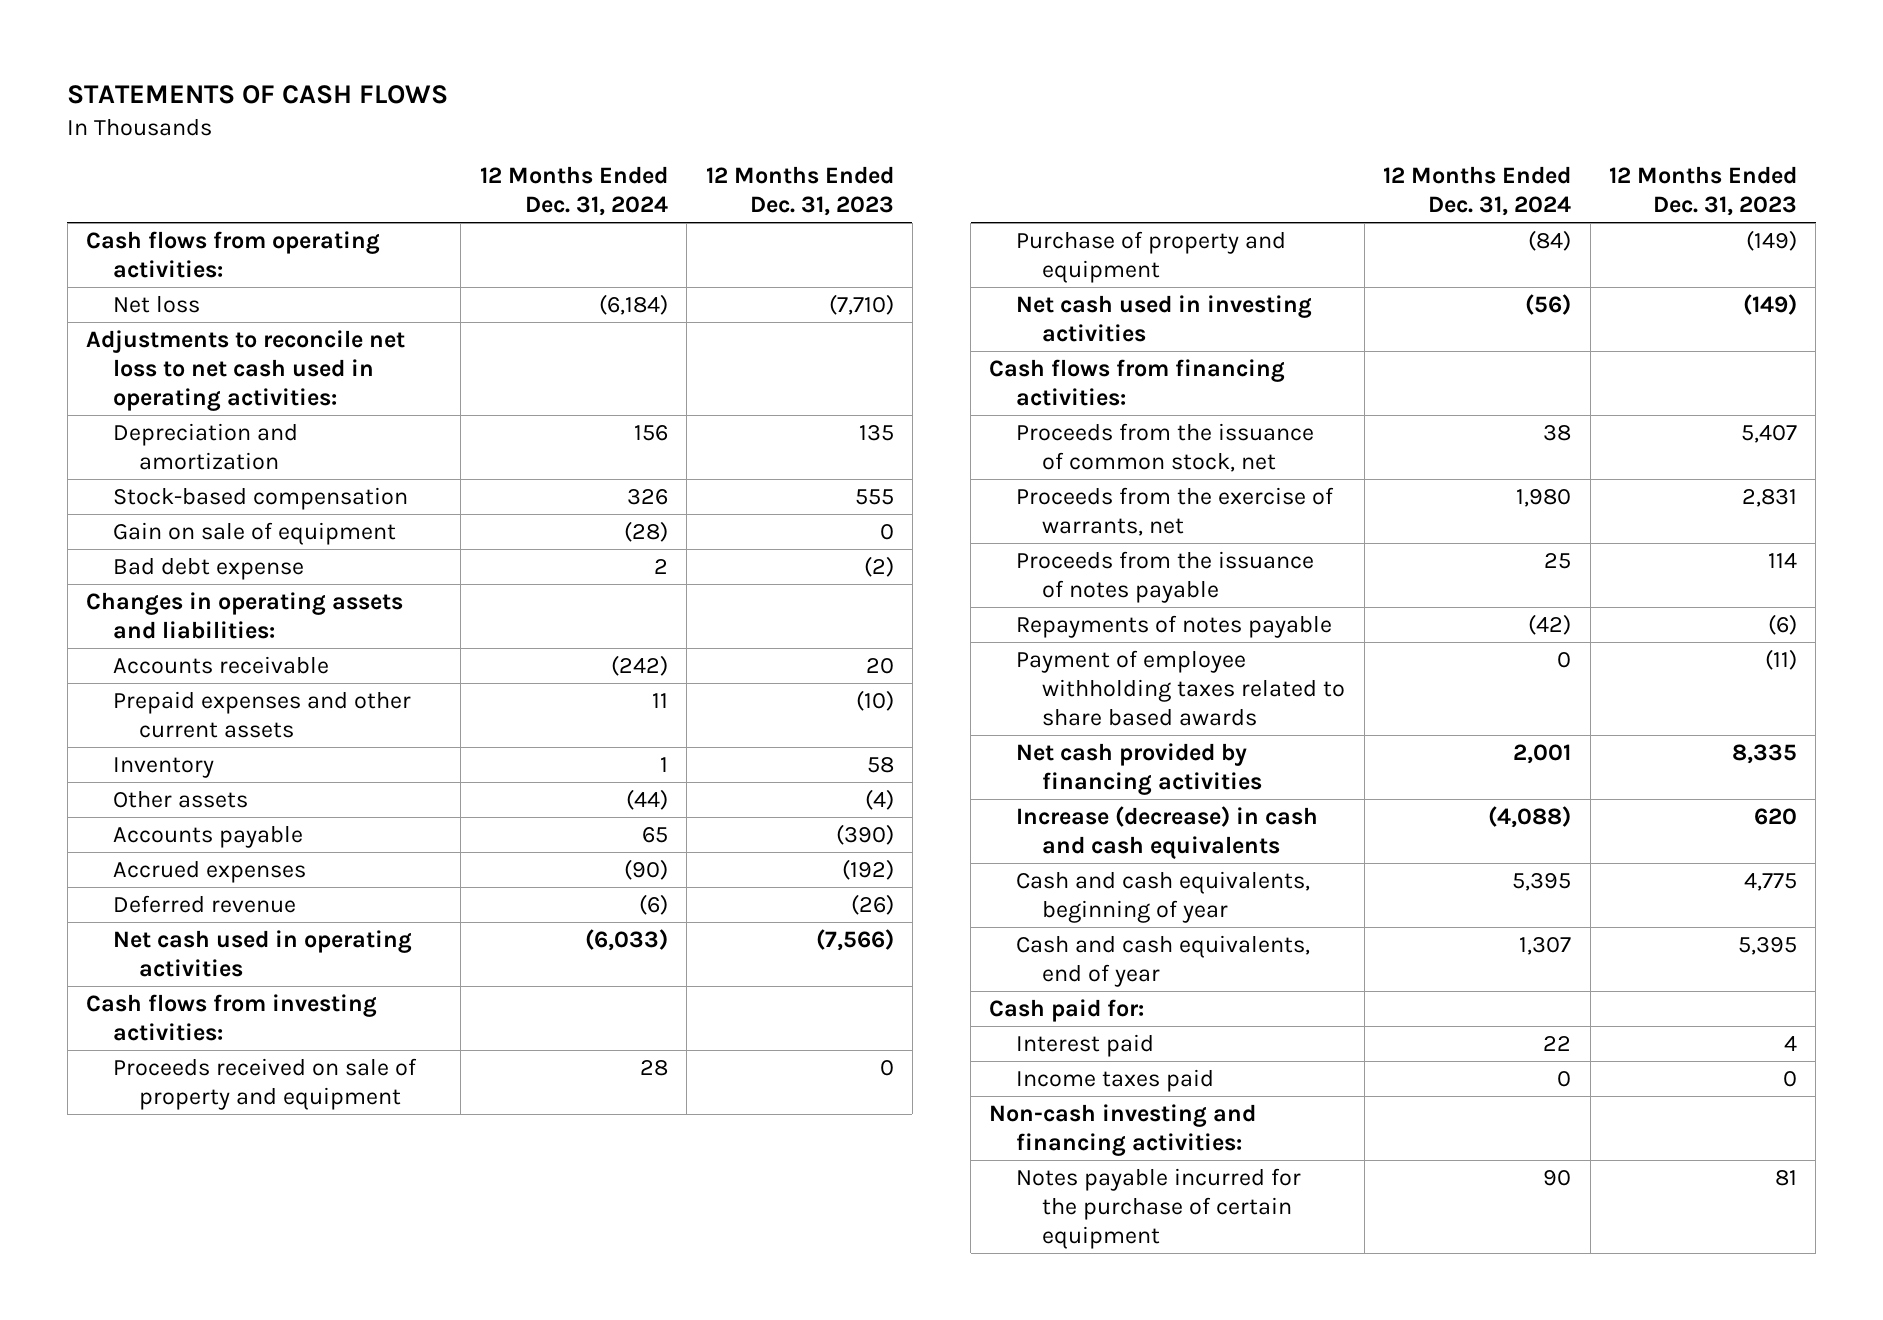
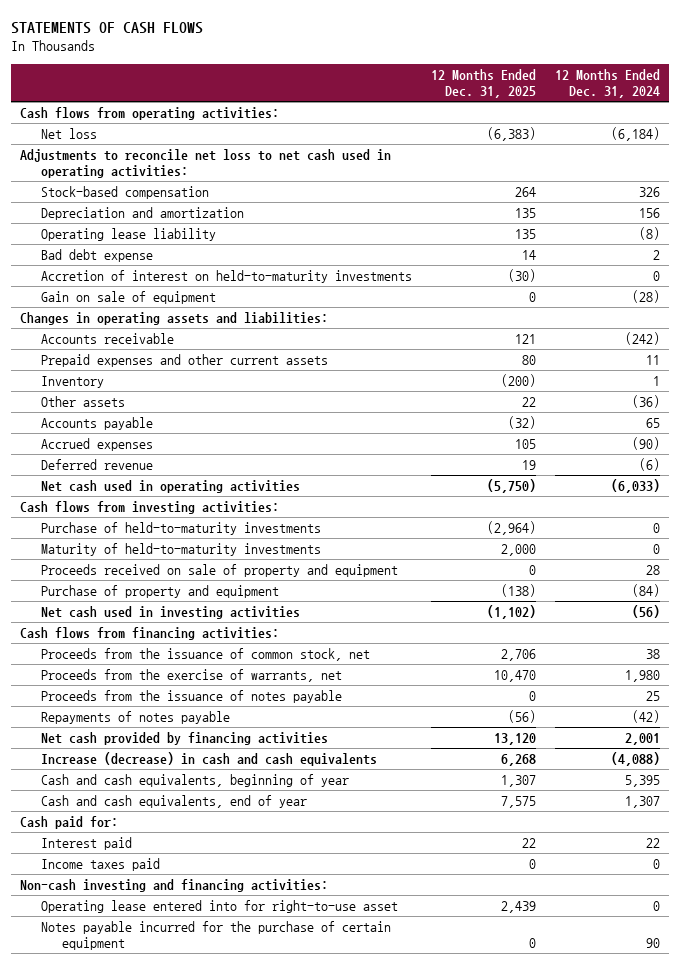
[705,166,894,217] 12 Months Ended Dec. 31, 2023 -> none
none -> [431,68,537,98] 12 Months Ended Dec. 31, 2025
[112,423,298,470] Depreciation and amortization -> [41,206,245,220] Depreciation and amortization
none -> [41,227,217,241] Operating lease liability
none -> [41,269,413,283] Accretion of interest on held-to-maturity investments
[112,522,396,546] Gain on sale of equipment -> [41,290,217,304] Gain on sale of equipment
[625,789,668,811] (44) -> [631,394,660,408] (36)
none -> [41,521,322,535] Purchase of held-to-maturity investments
none -> [41,542,322,556] Maturity of held-to-maturity investments
[1015,650,1346,726] Payment of employee withholding taxes related to share based awards -> none
none -> [41,899,399,913] Operating lease entered into for right-to-use asset

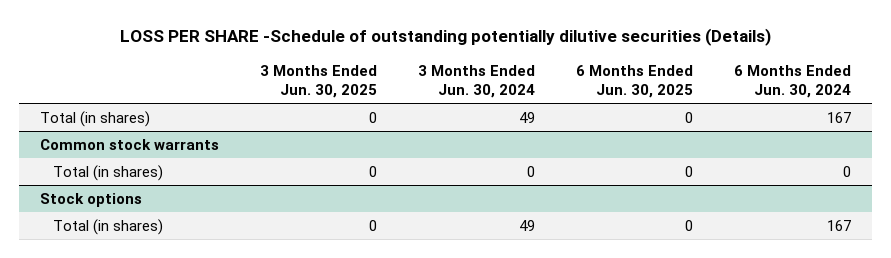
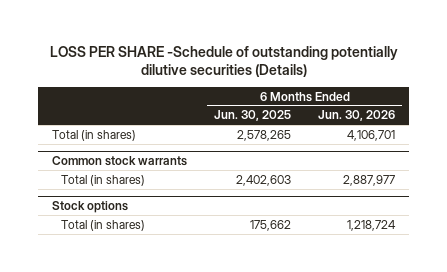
[260,64,378,99] 3 Months Ended Jun. 30, 2025 -> none
[418,64,536,99] 3 Months Ended Jun. 30, 2024 -> none
[734,64,852,99] 6 Months Ended Jun. 30, 2024 -> none
none -> [318,110,396,122] Jun. 30, 2026
[685,111,694,123] 0 -> [237,129,292,141] 2,578,265
[685,165,694,177] 0 -> [236,174,292,186] 2,402,603
[685,219,694,231] 0 -> [250,219,292,231] 175,662

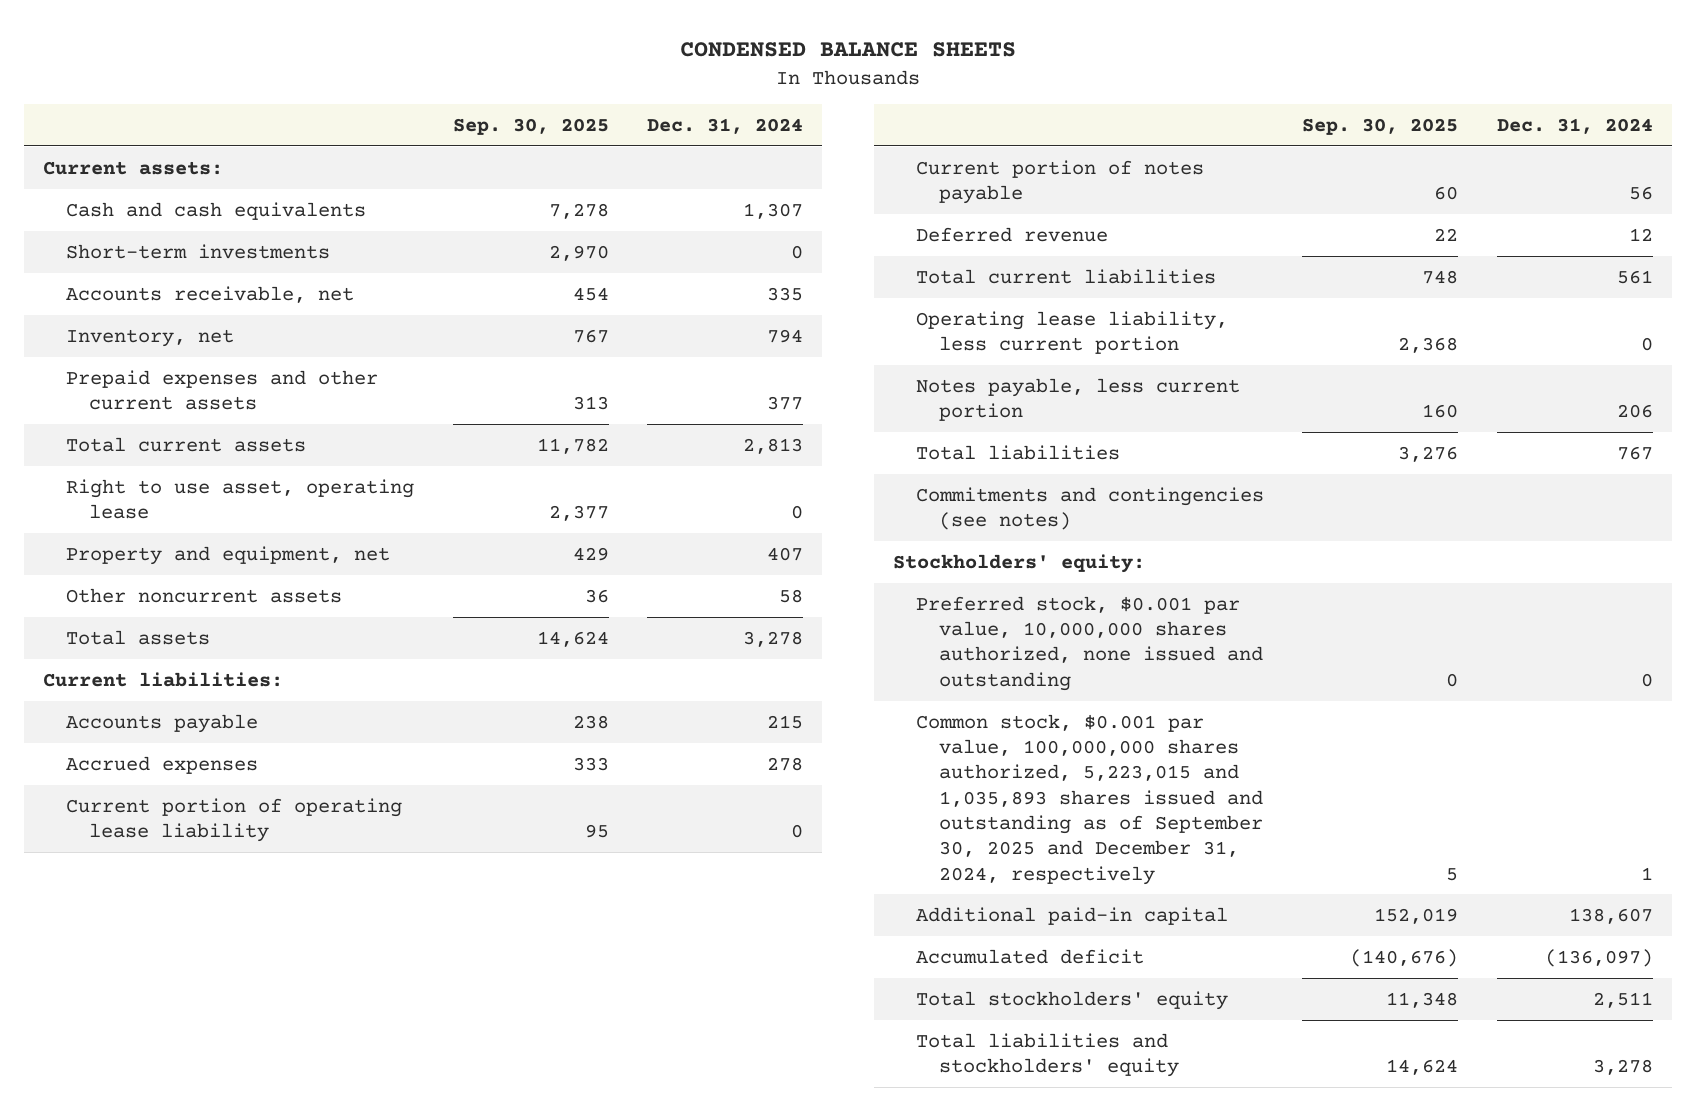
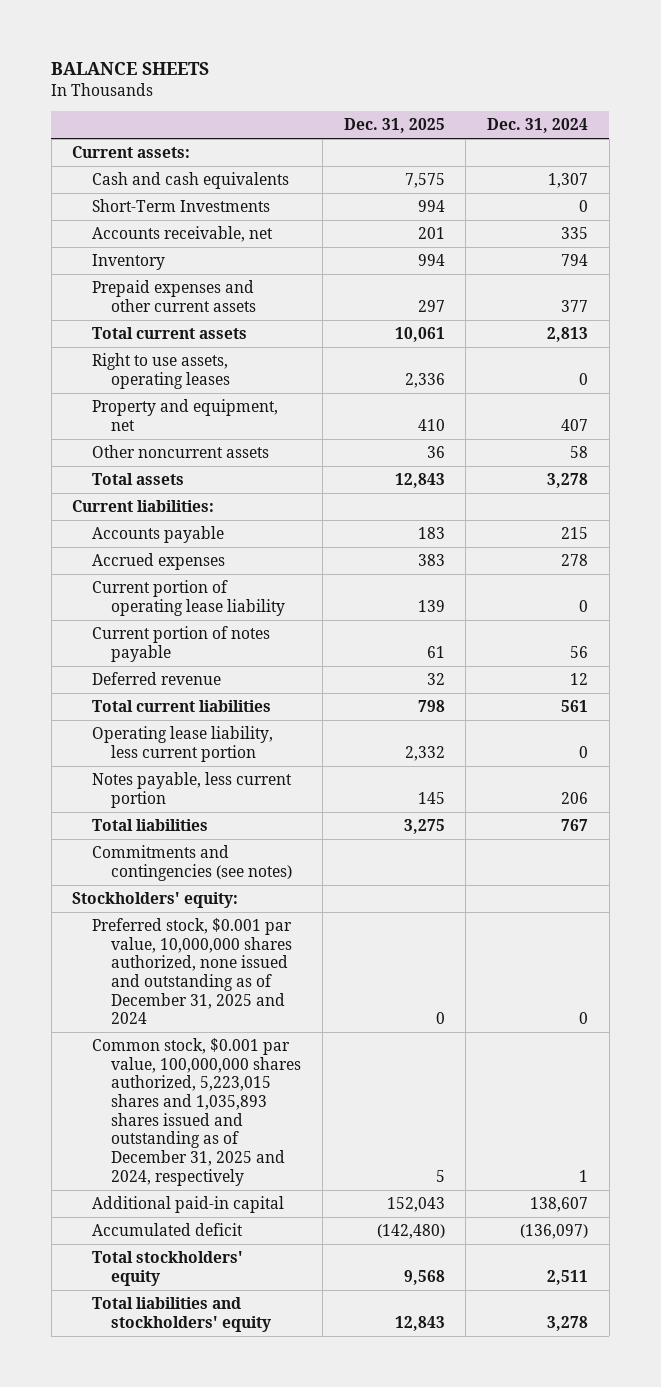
[680,41,1017,57] CONDENSED BALANCE SHEETS -> [51,61,210,75] BALANCE SHEETS
[452,117,609,135] Sep. 30, 2025 -> none
none -> [343,117,445,133] Dec. 31, 2025
[66,243,331,259] Short-term investments -> [91,199,270,213] Short-Term Investments
[66,328,235,347] Inventory, net -> [91,254,165,271] Inventory
[66,478,415,520] Right to use asset, operating lease -> [91,353,230,389] Right to use assets, operating leases
[915,595,1263,691] Preferred stock, $0.001 par value, 10,000,000 shares authorized, none issued and outstanding -> [91,918,292,1025] Preferred stock, $0.001 par value, 10,000,000 shares authorized, none issued and outstanding as of December 31, 2025 and 2024
[915,713,1263,885] Common stock, $0.001 par value, 100,000,000 shares authorized, 5,223,015 and 1,035,893 shares issued and outstanding as of September 30, 2025 and December 31, 2024, respectively -> [91,1038,301,1186] Common stock, $0.001 par value, 100,000,000 shares authorized, 5,223,015 shares and 1,035,893 shares issued and outstanding as of December 31, 2025 and 2024, respectively

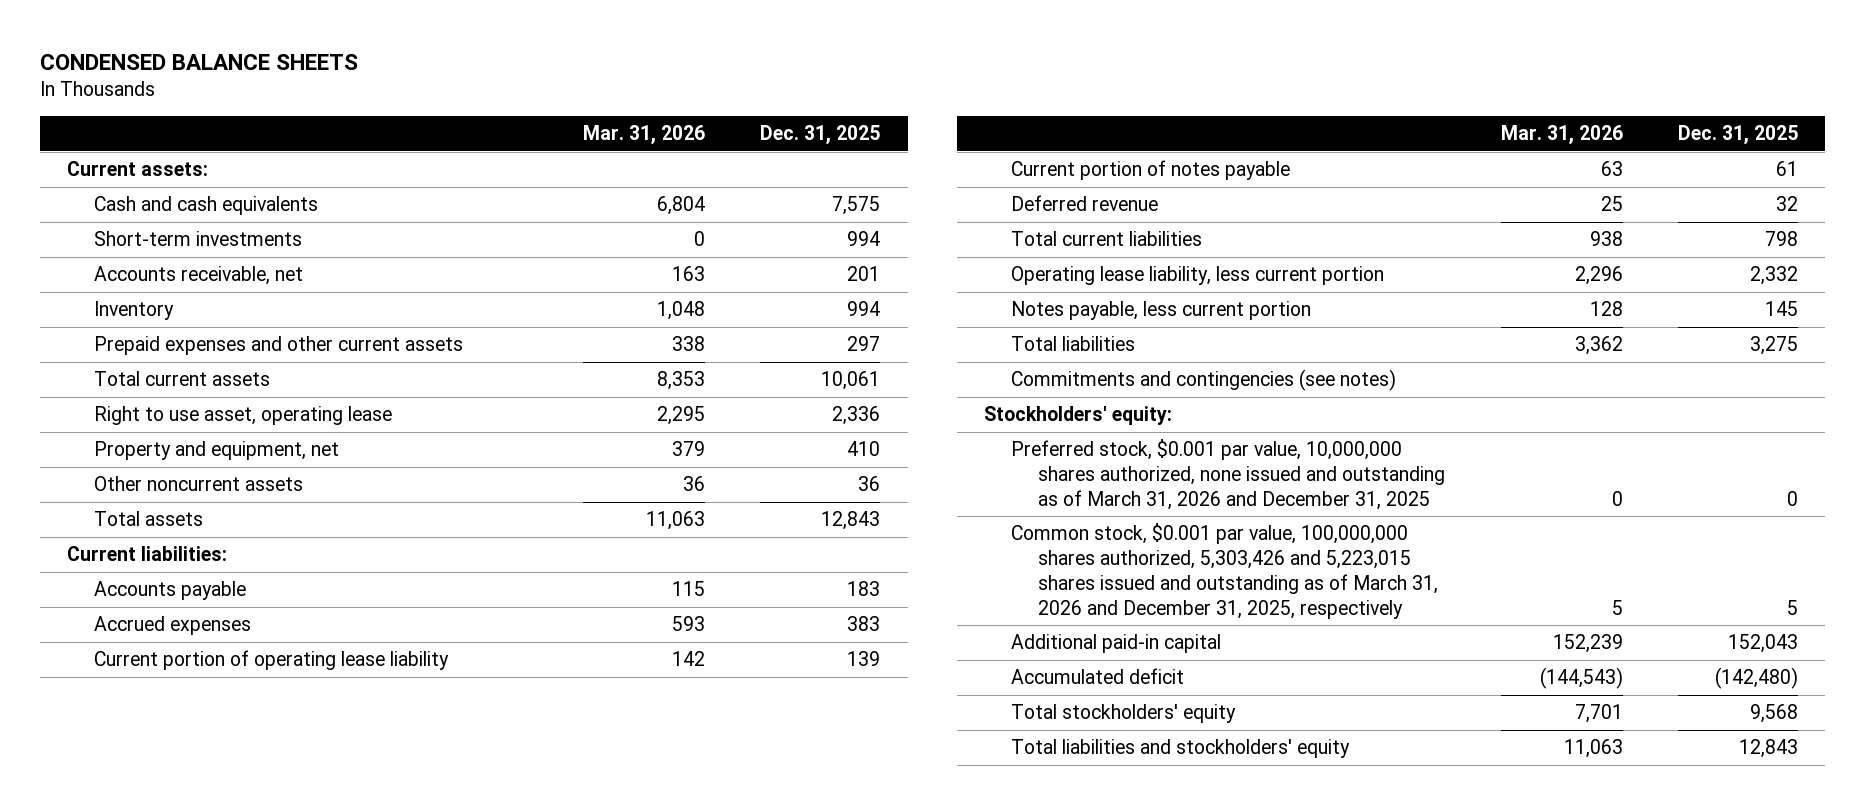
[51,61,210,75] BALANCE SHEETS -> [39,53,358,70] CONDENSED BALANCE SHEETS
[487,117,589,133] Dec. 31, 2024 -> none
none -> [583,125,706,146] Mar. 31, 2026
[91,199,270,213] Short-Term Investments -> [94,231,303,247] Short-term investments
[91,353,230,389] Right to use assets, operating leases -> [94,406,393,426] Right to use asset, operating lease
[91,918,292,1025] Preferred stock, $0.001 par value, 10,000,000 shares authorized, none issued and outstanding as of December 31, 2025 and 2024 -> [1011,439,1446,510] Preferred stock, $0.001 par value, 10,000,000 shares authorized, none issued and outstanding as of March 31, 2026 and December 31, 2025
[91,1038,301,1186] Common stock, $0.001 par value, 100,000,000 shares authorized, 5,223,015 shares and 1,035,893 shares issued and outstanding as of December 31, 2025 and 2024, respectively -> [1011,523,1439,619] Common stock, $0.001 par value, 100,000,000 shares authorized, 5,303,426 and 5,223,015 shares issued and outstanding as of March 31, 2026 and December 31, 2025, respectively

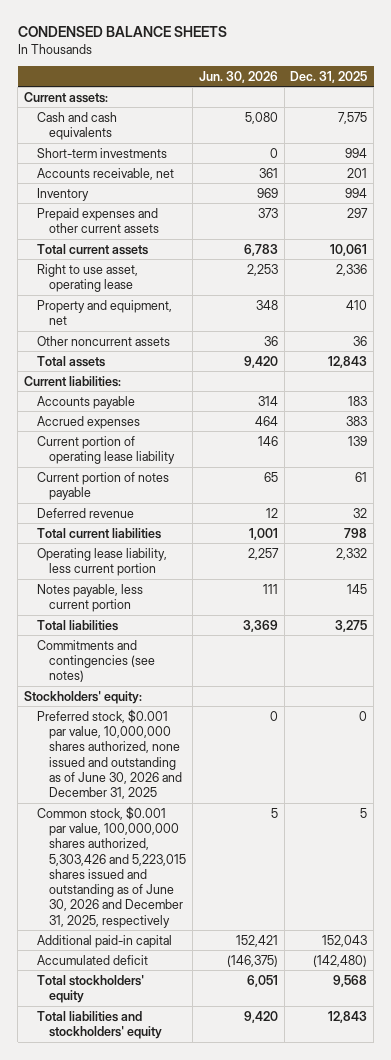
[583,125,706,146] Mar. 31, 2026 -> none
none -> [198,70,278,83] Jun. 30, 2026
[1011,439,1446,510] Preferred stock, $0.001 par value, 10,000,000 shares authorized, none issued and outstanding as of March 31, 2026 and December 31, 2025 -> [36,708,183,800] Preferred stock, $0.001 par value, 10,000,000 shares authorized, none issued and outstanding as of June 30, 2026 and December 31, 2025
[1011,523,1439,619] Common stock, $0.001 par value, 100,000,000 shares authorized, 5,303,426 and 5,223,015 shares issued and outstanding as of March 31, 2026 and December 31, 2025, respectively -> [36,805,187,928] Common stock, $0.001 par value, 100,000,000 shares authorized, 5,303,426 and 5,223,015 shares issued and outstanding as of June 30, 2026 and December 31, 2025, respectively

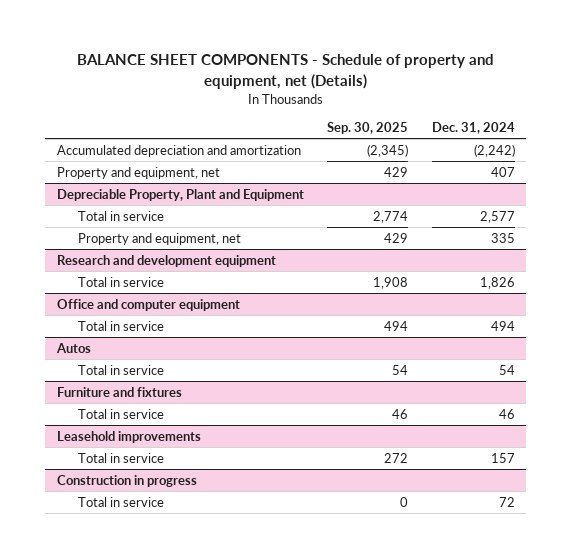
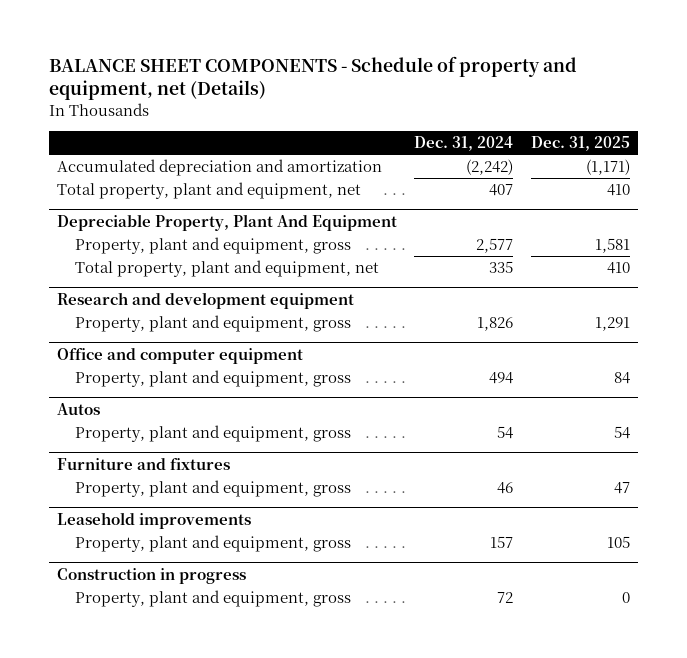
[327,122,409,135] Sep. 30, 2025 -> none
none -> [530,135,630,151] Dec. 31, 2025
[56,166,220,179] Property and equipment, net -> [57,182,362,200] Total property, plant and equipment, net
[56,188,304,201] Depreciable Property, Plant and Equipment -> [57,214,398,232] Depreciable Property, Plant And Equipment
[77,210,164,221] Total in service -> [75,237,352,255] Property, plant and equipment, gross
[77,232,241,245] Property and equipment, net -> [75,260,380,278] Total property, plant and equipment, net
[77,276,164,287] Total in service -> [75,315,352,333] Property, plant and equipment, gross
[77,320,164,331] Total in service -> [75,370,352,388] Property, plant and equipment, gross
[77,364,164,375] Total in service -> [75,425,352,443] Property, plant and equipment, gross
[77,408,164,419] Total in service -> [75,480,352,498] Property, plant and equipment, gross
[77,452,164,463] Total in service -> [75,535,352,553] Property, plant and equipment, gross
[77,496,164,507] Total in service -> [75,590,352,608] Property, plant and equipment, gross

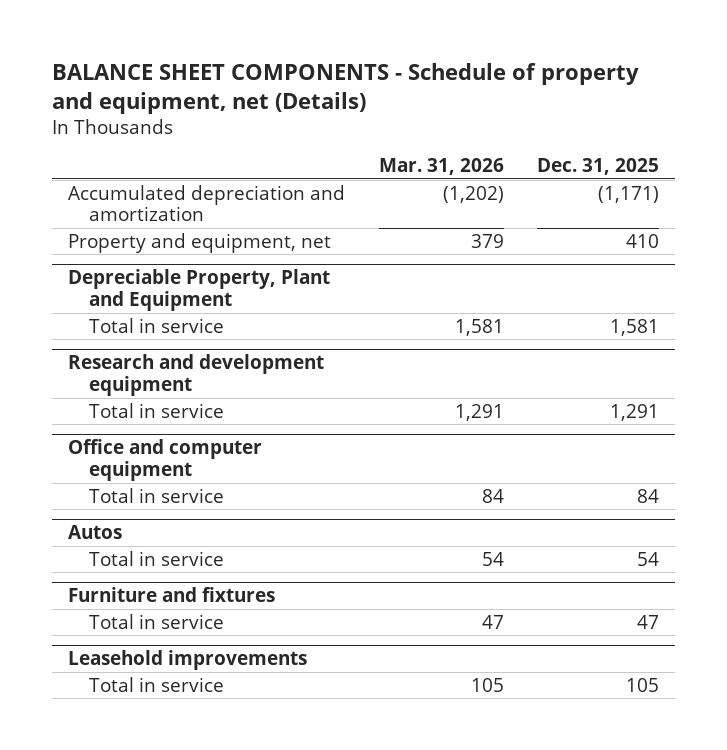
[414,135,514,151] Dec. 31, 2024 -> none
none -> [378,158,504,176] Mar. 31, 2026
[75,260,380,278] Total property, plant and equipment, net -> none
[57,182,362,200] Total property, plant and equipment, net -> [68,232,332,253] Property and equipment, net
[57,214,398,232] Depreciable Property, Plant And Equipment -> [68,269,331,312] Depreciable Property, Plant and Equipment
[75,237,352,255] Property, plant and equipment, gross -> [89,317,225,333] Total in service
[75,315,352,333] Property, plant and equipment, gross -> [89,402,225,418] Total in service
[75,370,352,388] Property, plant and equipment, gross -> [89,487,225,503] Total in service
[75,425,352,443] Property, plant and equipment, gross -> [89,550,225,566] Total in service
[75,480,352,498] Property, plant and equipment, gross -> [89,613,225,629] Total in service
[57,568,247,585] Construction in progress -> none
[75,590,352,608] Property, plant and equipment, gross -> none
[75,535,352,553] Property, plant and equipment, gross -> [89,676,225,692] Total in service

